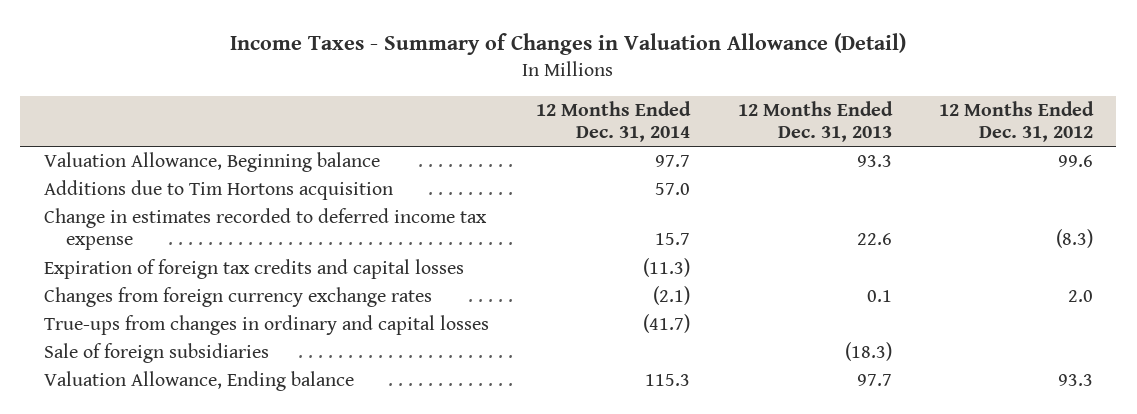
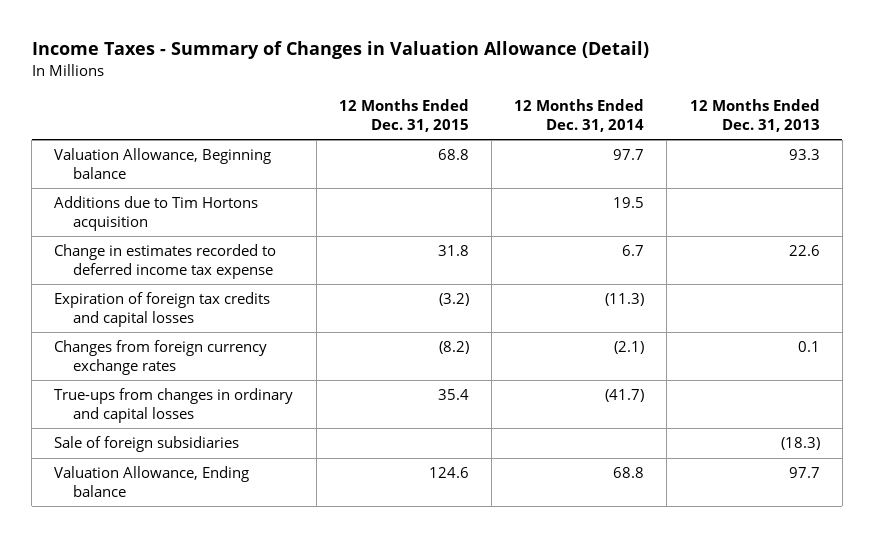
[938,100,1094,143] 12 Months Ended Dec. 31, 2012 -> none
none -> [338,99,469,132] 12 Months Ended Dec. 31, 2015
[655,182,691,195] 57.0 -> [613,197,645,209] 19.5
[655,233,691,246] 15.7 -> [622,245,645,257] 6.7
[645,373,691,386] 115.3 -> [613,467,645,479] 68.8

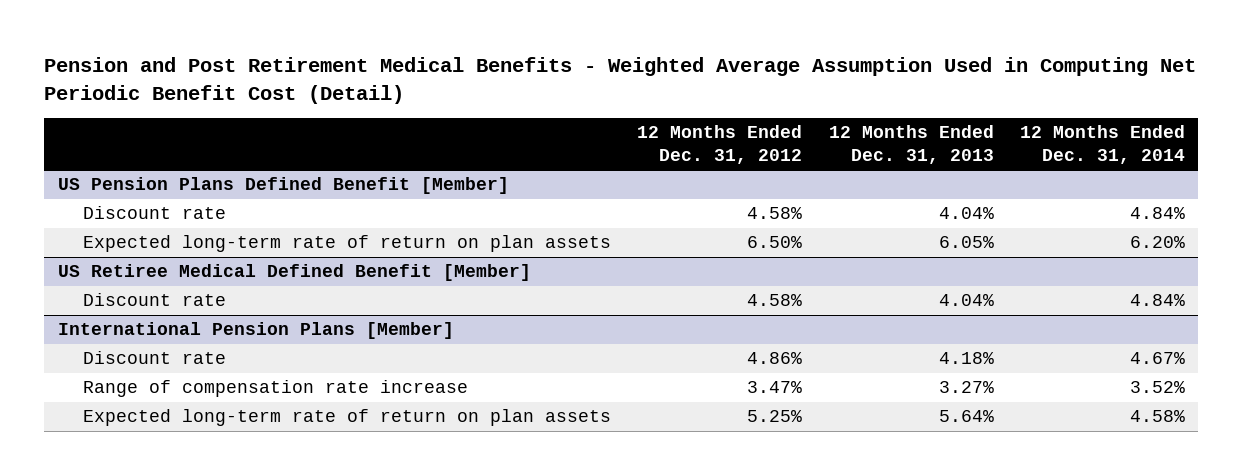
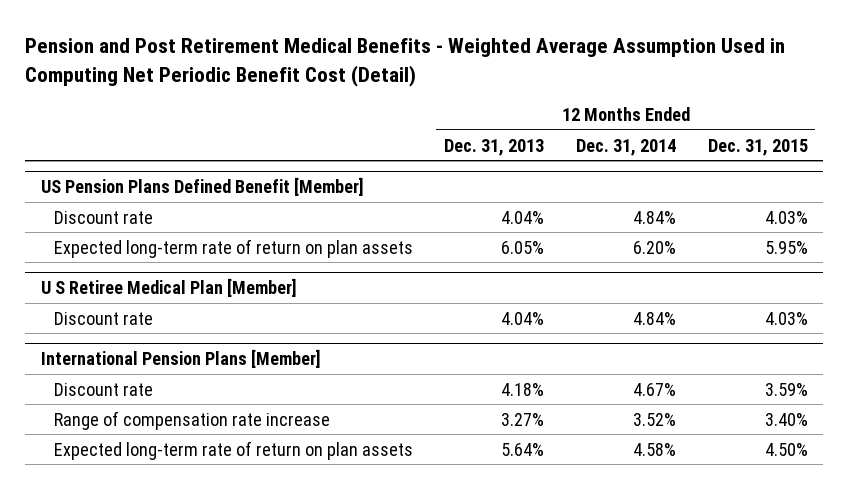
[637,125,803,164] 12 Months Ended Dec. 31, 2012 -> none
none -> [707,138,808,156] Dec. 31, 2015
[57,264,531,282] US Retiree Medical Defined Benefit [Member] -> [40,278,297,298] U S Retiree Medical Plan [Member]

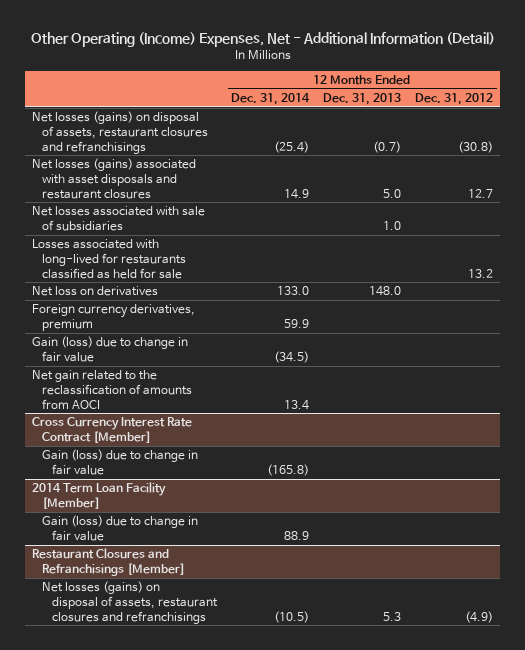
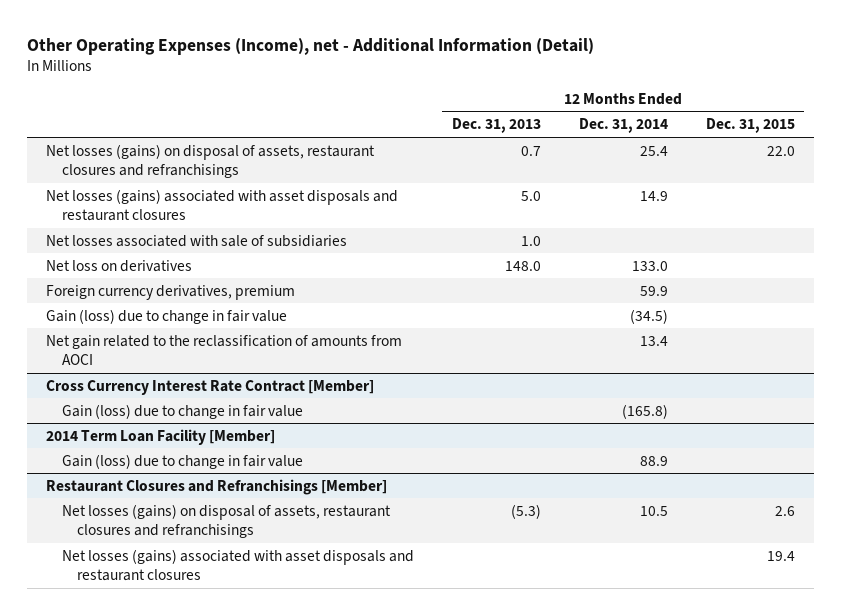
[30,32,495,48] Other Operating (Income) Expenses, Net - Additional Information (Detail) -> [26,37,594,55] Other Operating Expenses (Income), net - Additional Information (Detail)
[415,93,494,106] Dec. 31, 2012 -> none
none -> [705,118,795,134] Dec. 31, 2015
[274,140,310,153] (25.4) -> [639,145,668,156] 25.4
[373,140,402,153] (0.7) -> [520,145,541,156] 0.7
[31,239,187,279] Losses associated with long-lived for restaurants classified as held for sale -> none
[274,610,310,623] (10.5) -> [639,505,668,516] 10.5
[383,611,402,621] 5.3 -> [510,503,541,519] (5.3)
none -> [61,548,414,581] Net losses (gains) associated with asset disposals and restaurant closures

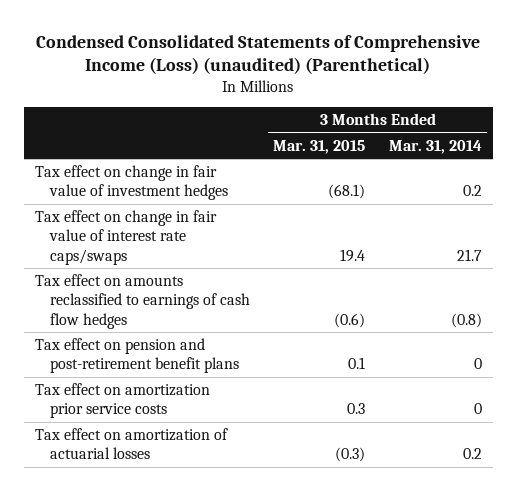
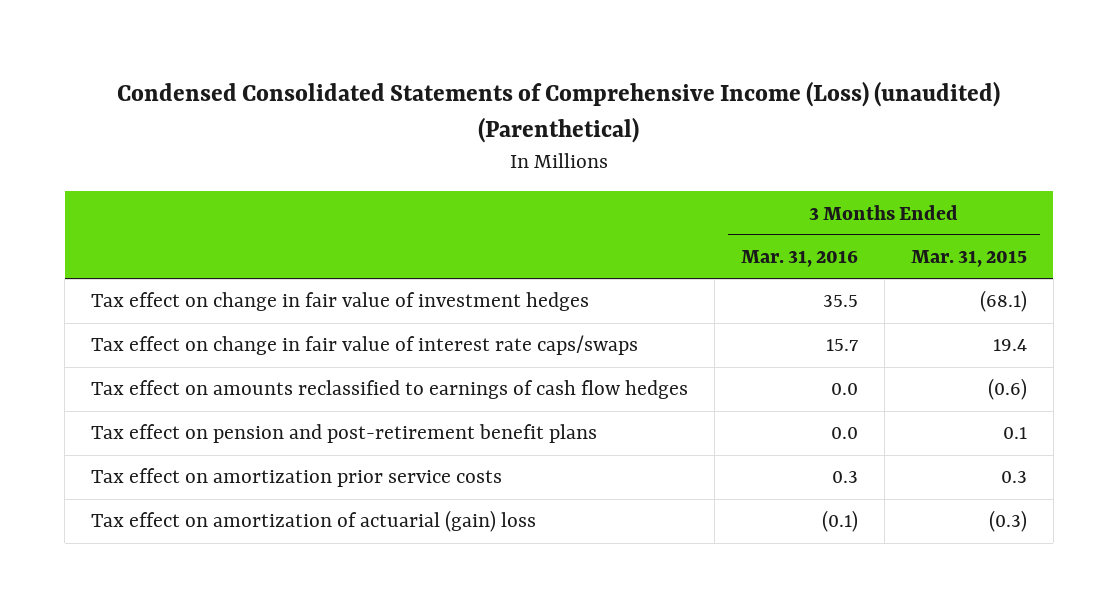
[388,139,482,154] Mar. 31, 2014 -> none
none -> [741,250,859,268] Mar. 31, 2016
[35,427,229,460] Tax effect on amortization of actuarial losses -> [91,510,537,533] Tax effect on amortization of actuarial (gain) loss

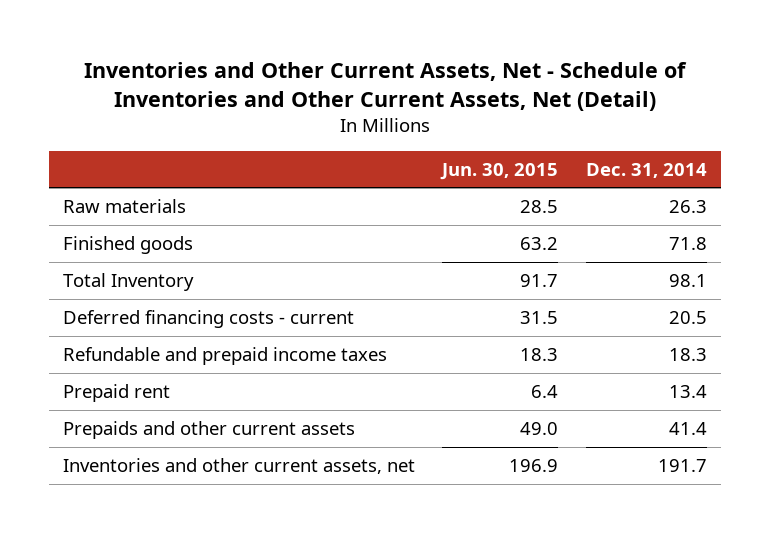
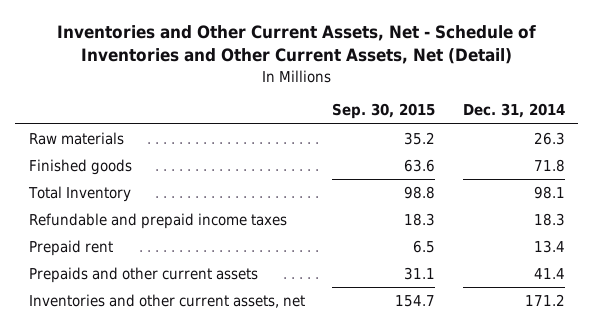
[440,162,559,180] Jun. 30, 2015 -> none
none -> [332,103,436,120] Sep. 30, 2015
[62,309,354,328] Deferred financing costs - current -> none
[657,458,707,472] 191.7 -> [524,294,565,307] 171.2

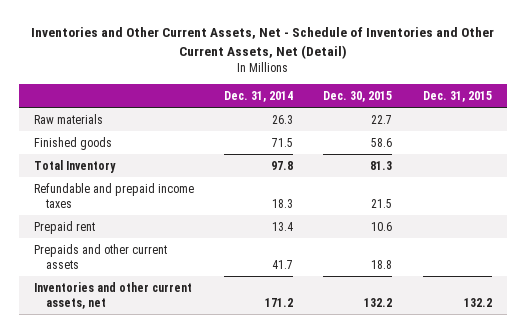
[332,103,436,120] Sep. 30, 2015 -> none
none -> [323,90,393,102] Dec. 30, 2015
none -> [422,90,492,102] Dec. 31, 2015
[533,159,565,173] 71.8 -> [272,137,294,147] 71.5
[533,186,565,200] 98.1 -> [271,160,294,170] 97.8
[533,268,565,280] 41.4 -> [272,259,294,269] 41.7

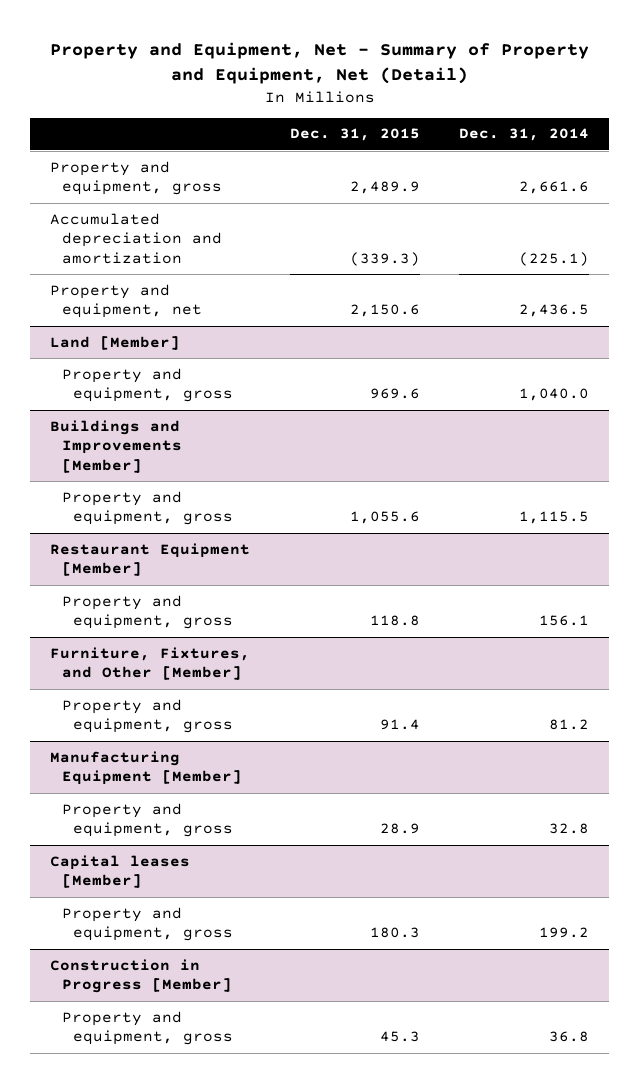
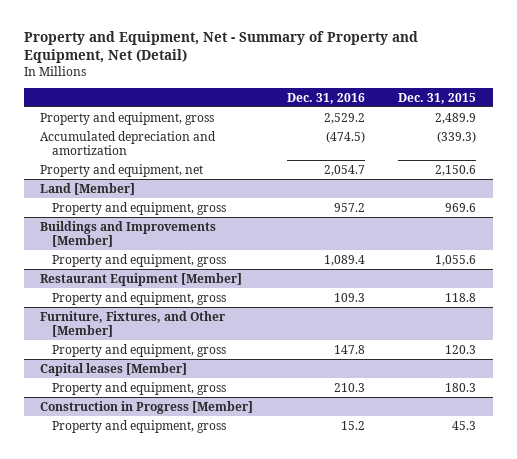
[459,128,590,142] Dec. 31, 2014 -> none
none -> [286,92,365,104] Dec. 31, 2016
[50,750,242,786] Manufacturing Equipment [Member] -> none
[61,802,233,838] Property and equipment, gross -> none
[379,719,420,731] 91.4 -> [445,344,477,354] 120.3

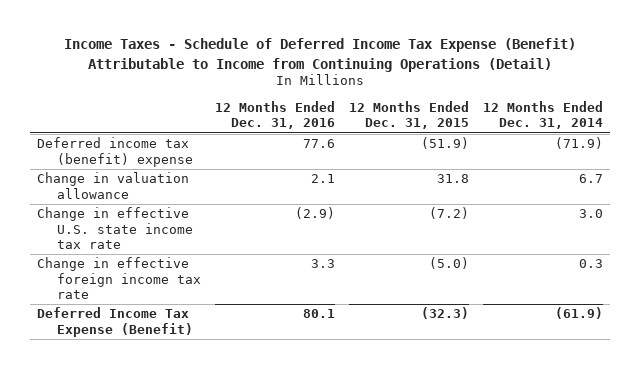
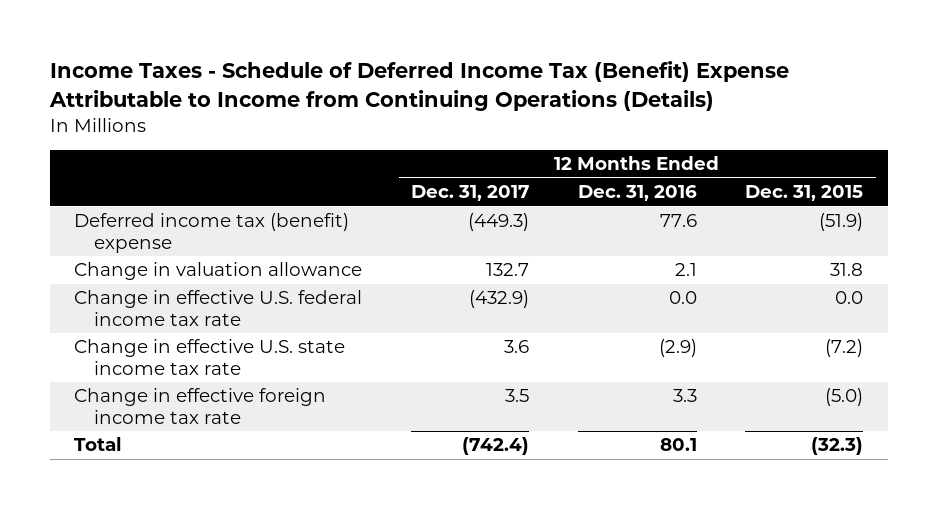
[64,38,577,72] Income Taxes - Schedule of Deferred Income Tax Expense (Benefit) Attributable to Income from Continuing Operations (Detail) -> [48,61,789,111] Income Taxes - Schedule of Deferred Income Tax (Benefit) Expense Attributable to Income from Continuing Operations (Details)
[482,100,603,130] 12 Months Ended Dec. 31, 2014 -> none
none -> [411,185,530,202] Dec. 31, 2017
none -> [74,290,363,326] Change in effective U.S. federal income tax rate
[37,307,193,337] Deferred Income Tax Expense (Benefit) -> [74,437,123,452] Total

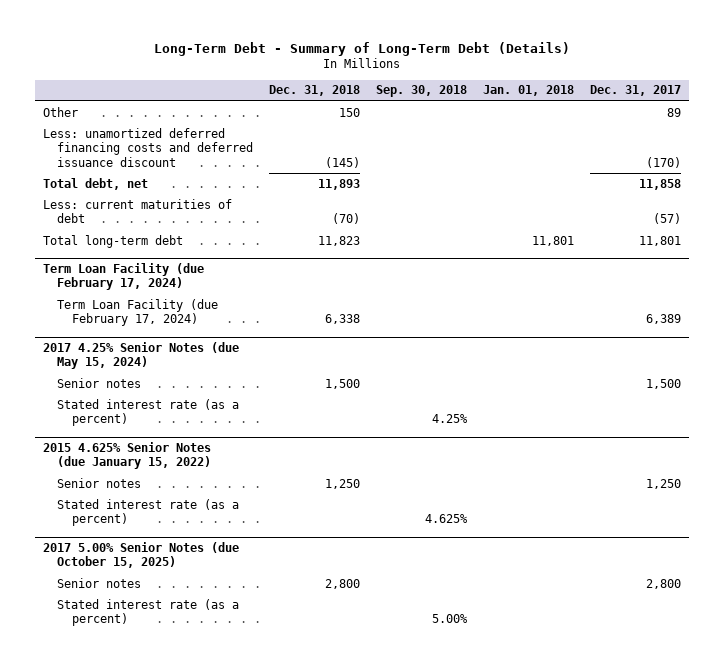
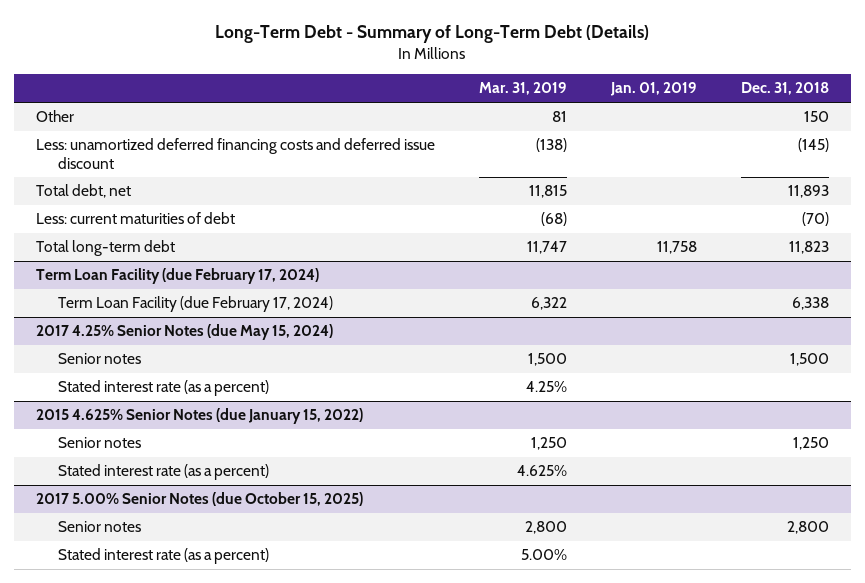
[376,85,468,98] Sep. 30, 2018 -> none
[483,85,575,97] Jan. 01, 2018 -> none
[590,85,682,97] Dec. 31, 2017 -> none
none -> [478,82,567,96] Mar. 31, 2019
none -> [609,82,697,97] Jan. 01, 2019
[42,127,254,167] Less: unamortized deferred financing costs and deferred issuance discount -> [35,138,435,169] Less: unamortized deferred financing costs and deferred issue discount

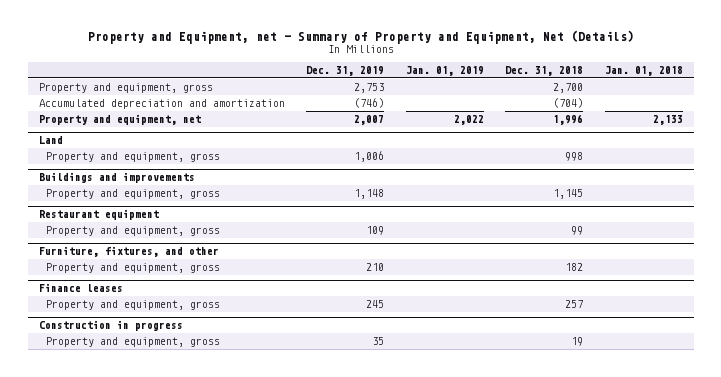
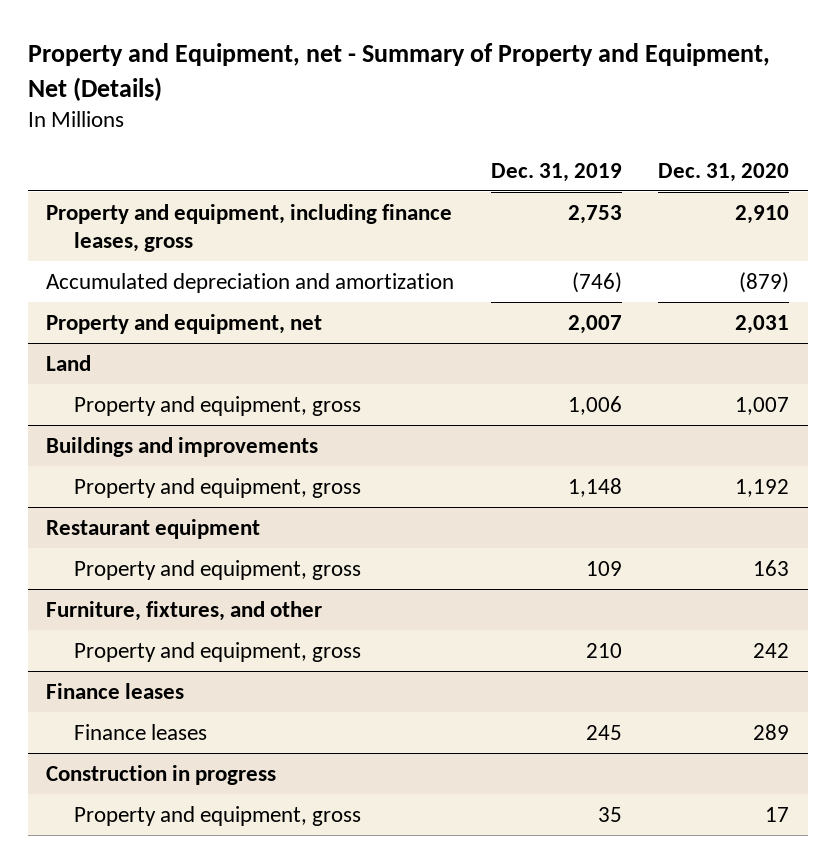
[405,66,484,77] Jan. 01, 2019 -> none
[505,66,584,77] Dec. 31, 2018 -> none
[604,66,683,77] Jan. 01, 2018 -> none
none -> [658,162,790,182] Dec. 31, 2020
[38,82,213,93] Property and equipment, gross -> [45,203,452,252] Property and equipment, including finance leases, gross
[46,299,221,310] Property and equipment, gross -> [73,723,207,740] Finance leases

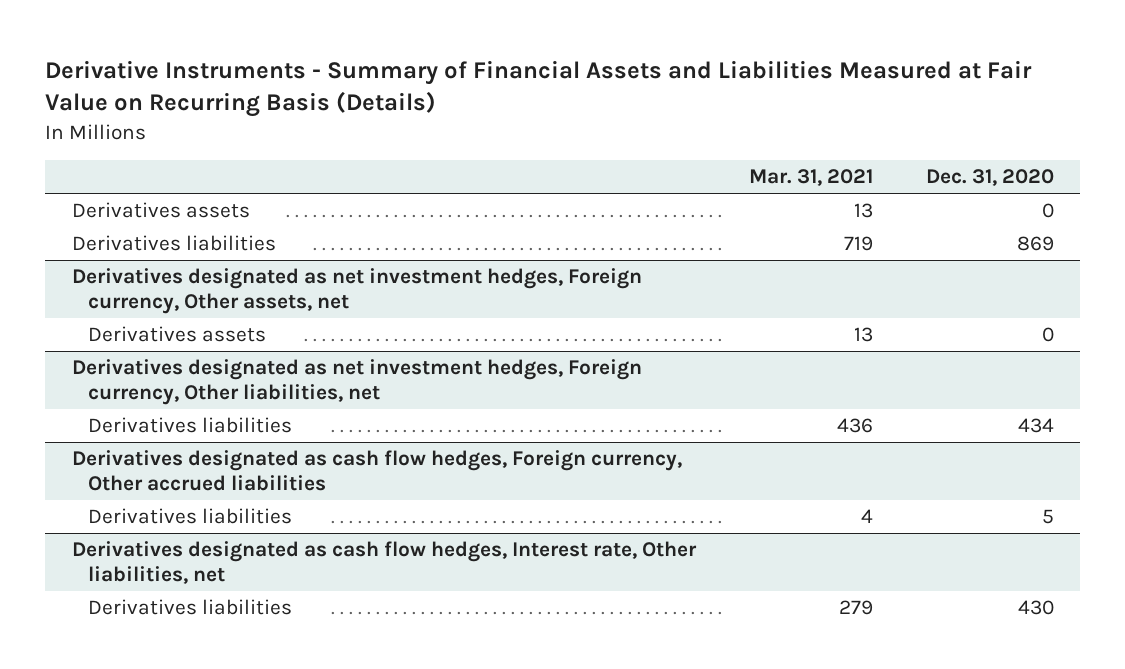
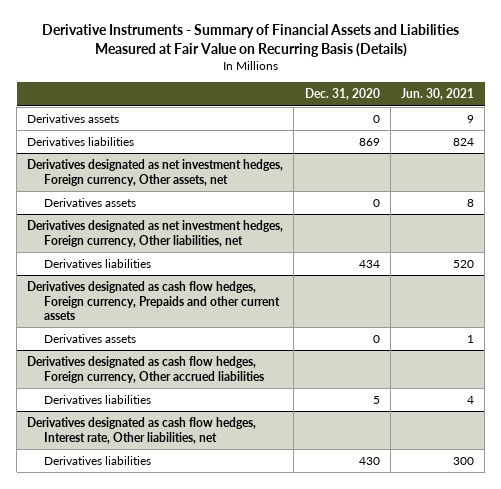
[748,168,873,186] Mar. 31, 2021 -> none
none -> [400,88,474,101] Jun. 30, 2021
none -> [27,280,280,321] Derivatives designated as cash flow hedges, Foreign currency, Prepaids and other current assets
none -> [43,333,136,343] Derivatives assets

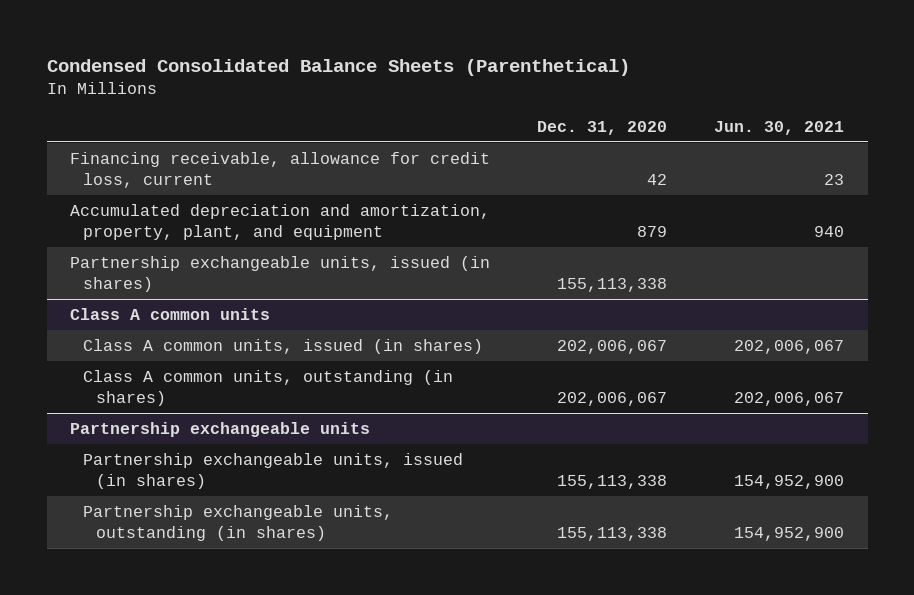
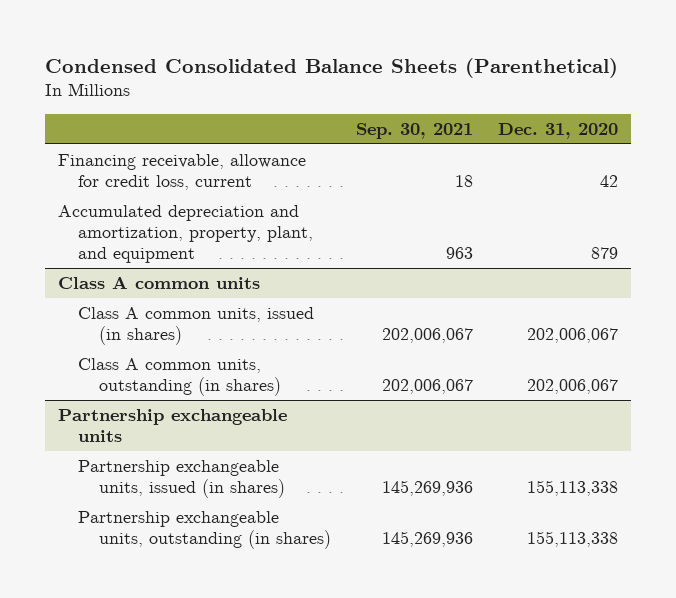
[714,120,845,135] Jun. 30, 2021 -> none
none -> [356,122,474,139] Sep. 30, 2021
[70,255,491,292] Partnership exchangeable units, issued (in shares) -> none

